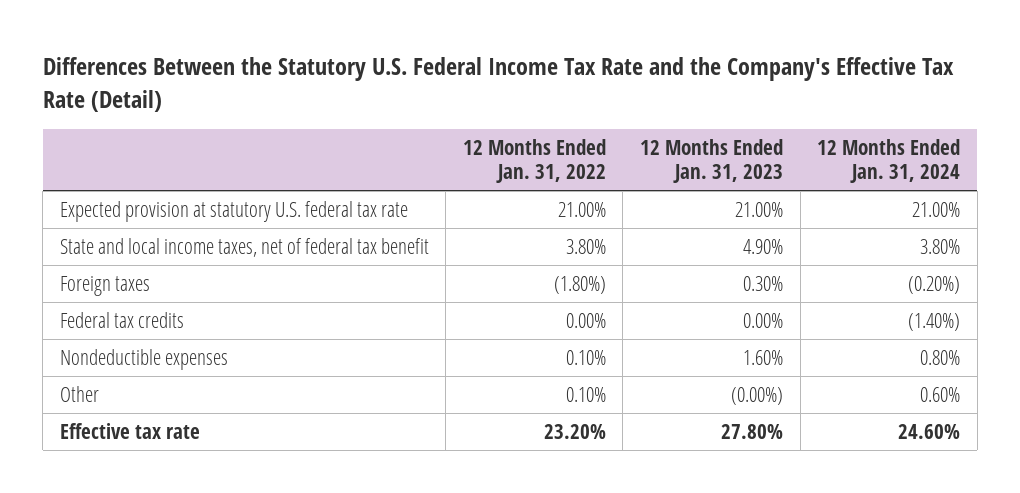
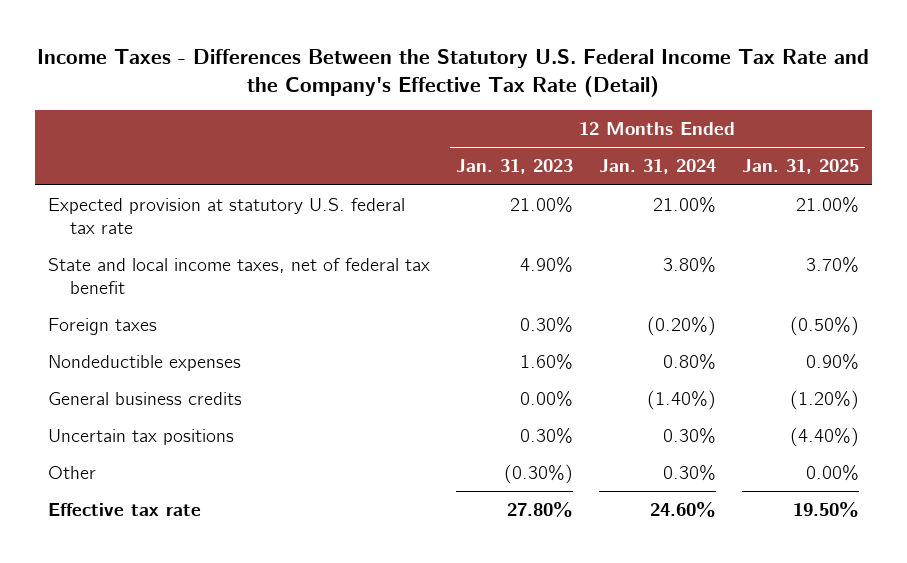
[42,57,954,112] Differences Between the Statutory U.S. Federal Income Tax Rate and the Company's Effective Tax Rate (Detail) -> [37,48,870,98] Income Taxes - Differences Between the Statutory U.S. Federal Income Tax Rate and the Company's Effective Tax Rate (Detail)
[462,138,606,184] 12 Months Ended Jan. 31, 2022 -> none
none -> [741,159,859,175] Jan. 31, 2025
[59,311,184,328] Federal tax credits -> none
none -> [48,391,243,405] General business credits
none -> [48,428,235,445] Uncertain tax positions
[730,386,783,405] (0.00%) -> [504,463,574,484] (0.30%)
[920,386,961,402] 0.60% -> [662,464,716,481] 0.30%

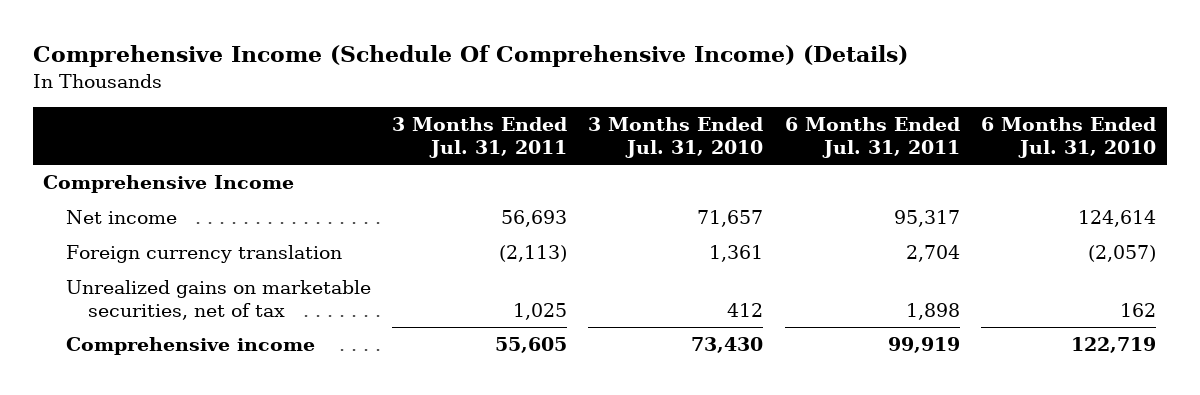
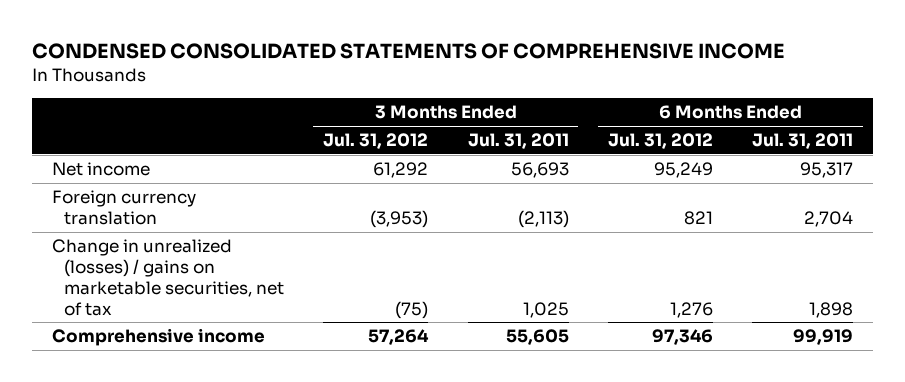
[32,45,908,68] Comprehensive Income (Schedule Of Comprehensive Income) (Details) -> [31,43,785,60] CONDENSED CONSOLIDATED STATEMENTS OF COMPREHENSIVE INCOME
[588,117,764,159] 3 Months Ended Jul. 31, 2010 -> none
[981,117,1157,159] 6 Months Ended Jul. 31, 2010 -> none
none -> [323,133,429,150] Jul. 31, 2012
none -> [608,133,714,150] Jul. 31, 2012
[43,175,295,194] Comprehensive Income -> none
[65,280,371,320] Unrealized gains on marketable securities, net of tax -> [51,239,284,316] Change in unrealized (losses) / gains on marketable securities, net of tax

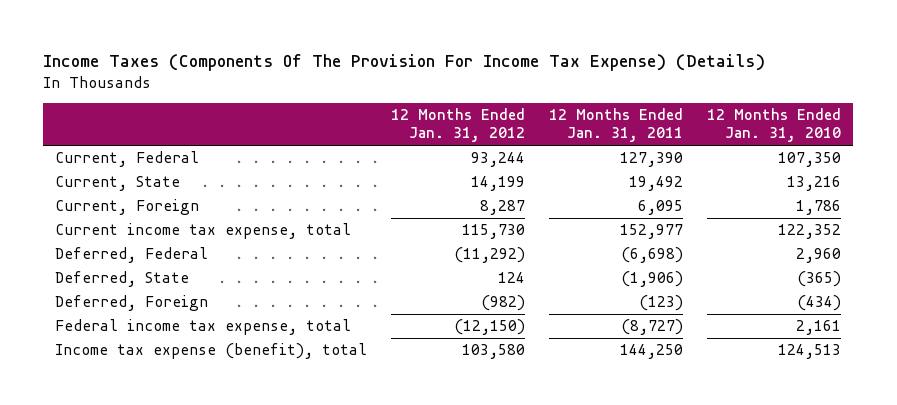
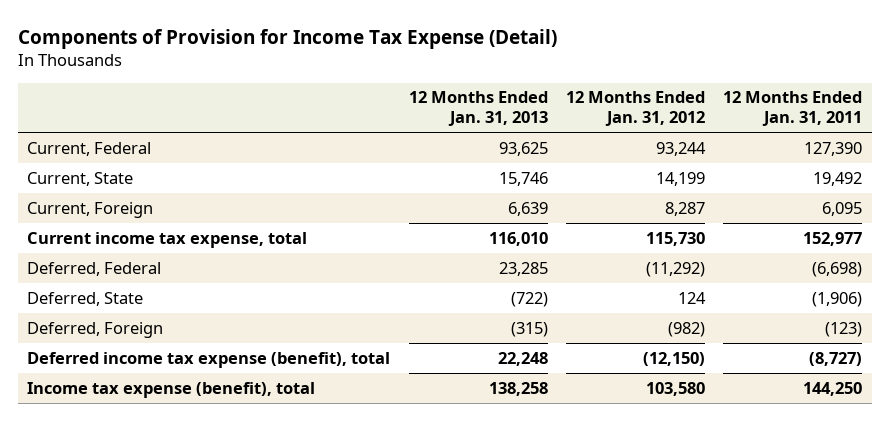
[43,54,766,72] Income Taxes (Components Of The Provision For Income Tax Expense) (Details) -> [18,28,558,49] Components of Provision for Income Tax Expense (Detail)
[707,108,842,143] 12 Months Ended Jan. 31, 2010 -> none
none -> [408,91,548,127] 12 Months Ended Jan. 31, 2013
[55,319,352,336] Federal income tax expense, total -> [27,351,391,368] Deferred income tax expense (benefit), total

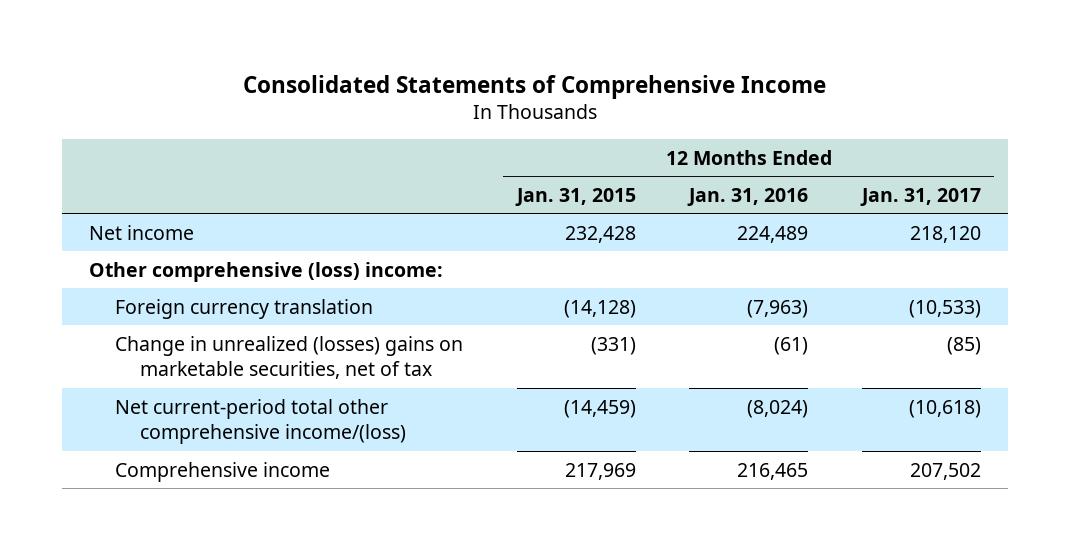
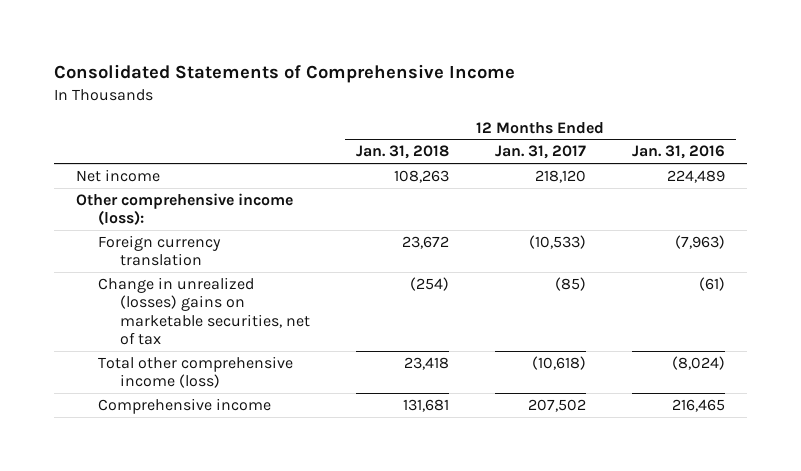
[514,187,636,206] Jan. 31, 2015 -> none
none -> [356,145,450,160] Jan. 31, 2018
[89,261,444,282] Other comprehensive (loss) income: -> [76,192,294,226] Other comprehensive income (loss):
[114,398,407,445] Net current-period total other comprehensive income/(loss) -> [98,355,294,389] Total other comprehensive income (loss)

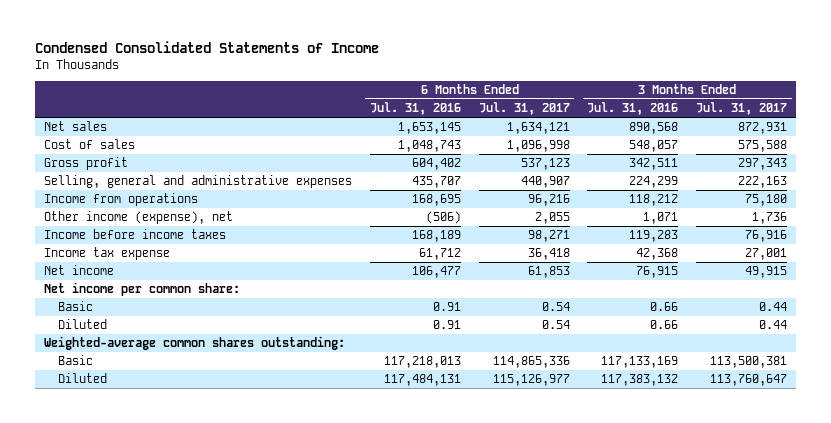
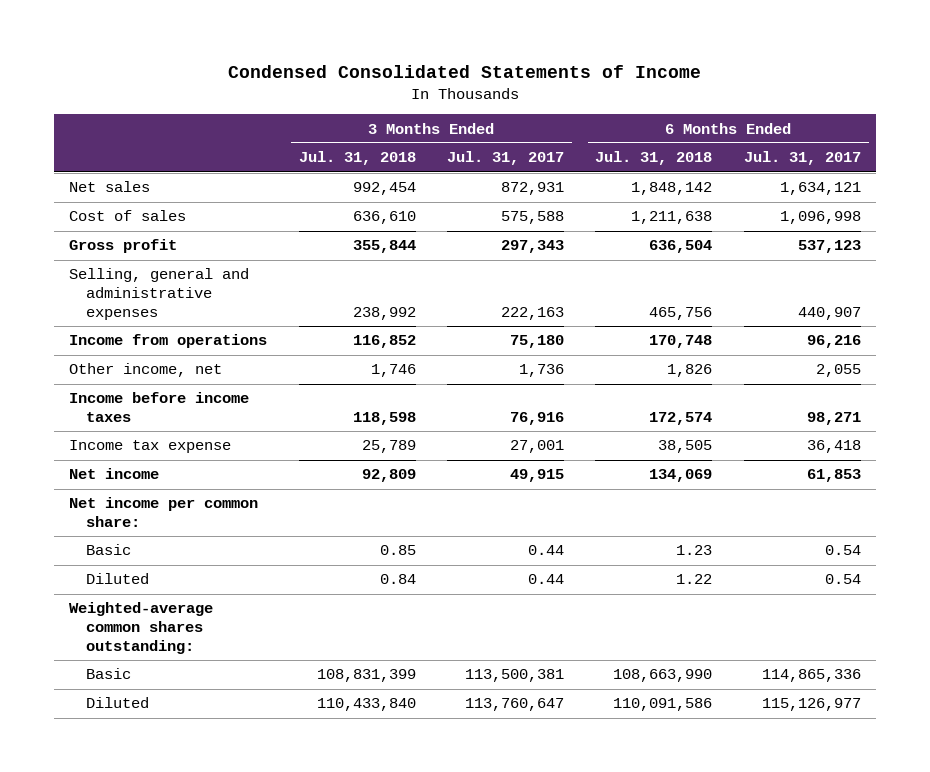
[369,102,461,116] Jul. 31, 2016 -> none
[587,102,679,116] Jul. 31, 2016 -> none
none -> [298,151,416,166] Jul. 31, 2018
none -> [595,151,713,166] Jul. 31, 2018
[43,211,233,225] Other income (expense), net -> [69,363,223,378] Other income, net

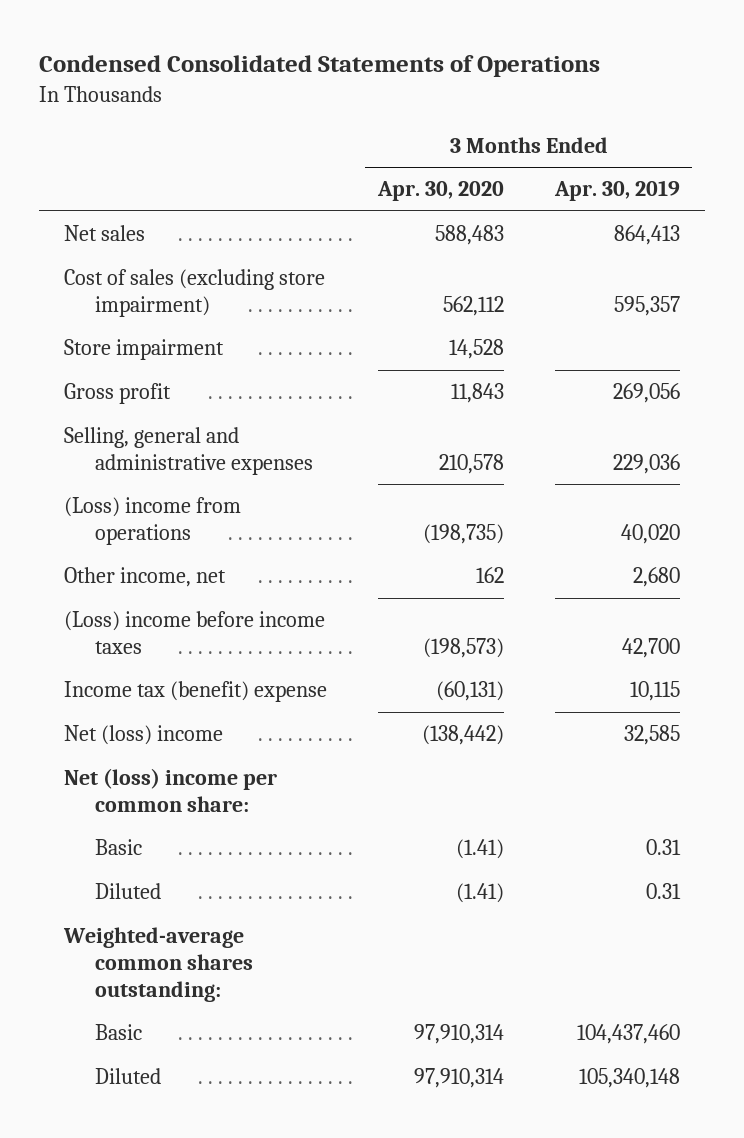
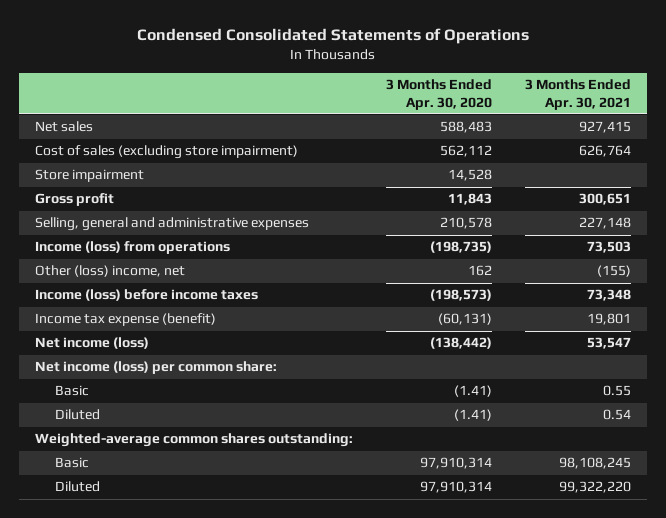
[553,180,680,202] Apr. 30, 2019 -> none
none -> [524,78,631,110] 3 Months Ended Apr. 30, 2021
[64,497,242,545] (Loss) income from operations -> [35,241,231,255] Income (loss) from operations
[64,567,227,588] Other income, net -> [35,265,186,278] Other (loss) income, net
[64,611,326,654] (Loss) income before income taxes -> [35,289,259,302] Income (loss) before income taxes
[64,681,328,703] Income tax (benefit) expense -> [35,313,217,327] Income tax expense (benefit)
[64,725,224,746] Net (loss) income -> [35,337,150,350] Net income (loss)
[64,768,278,812] Net (loss) income per common share: -> [35,361,278,375] Net income (loss) per common share:

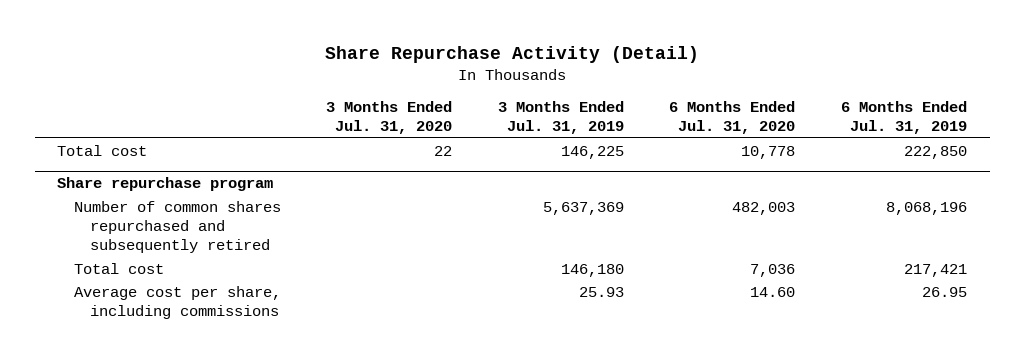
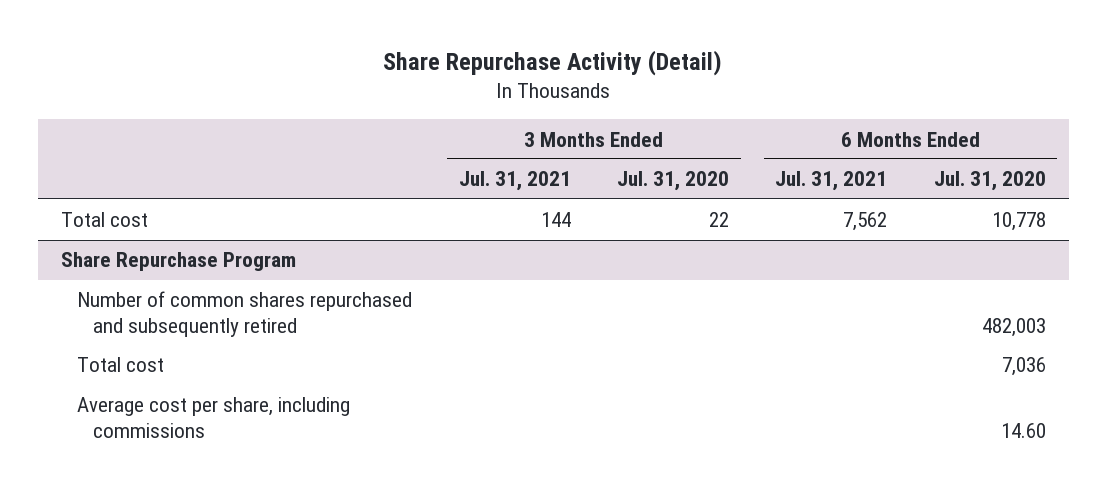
[497,101,624,135] 3 Months Ended Jul. 31, 2019 -> none
[841,101,968,135] 6 Months Ended Jul. 31, 2019 -> none
none -> [458,171,571,192] Jul. 31, 2021
none -> [775,171,888,192] Jul. 31, 2021
[57,177,274,192] Share repurchase program -> [61,252,297,272] Share Repurchase Program

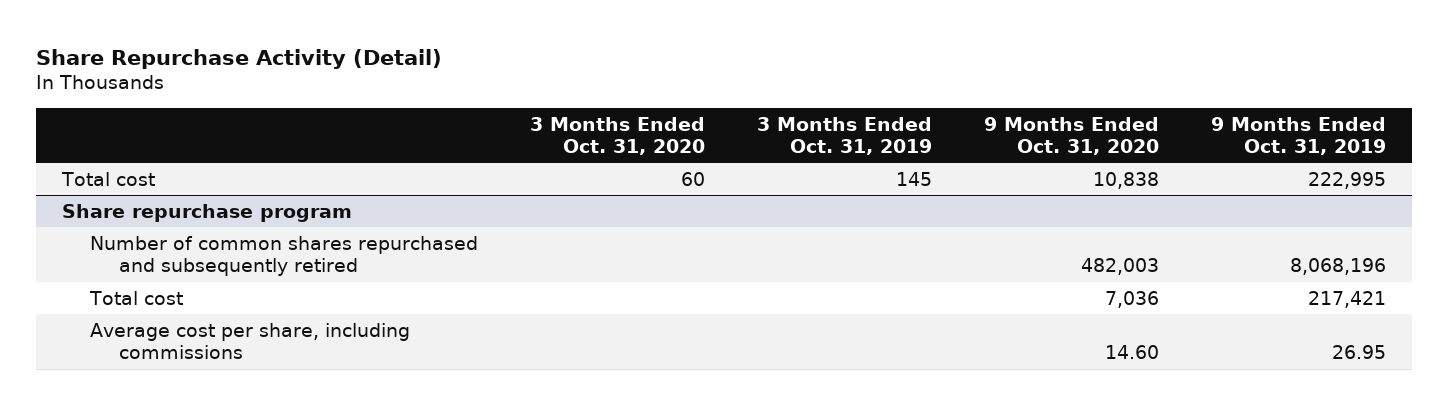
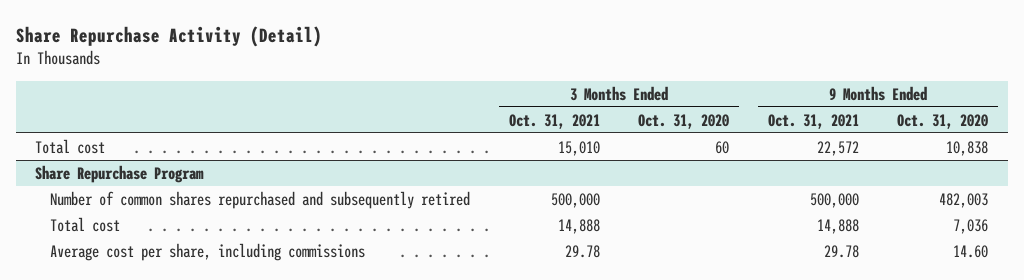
[756,116,932,155] 3 Months Ended Oct. 31, 2019 -> none
[1210,116,1386,155] 9 Months Ended Oct. 31, 2019 -> none
none -> [508,113,600,129] Oct. 31, 2021
none -> [767,113,859,129] Oct. 31, 2021
[61,203,352,222] Share repurchase program -> [35,164,205,183] Share Repurchase Program

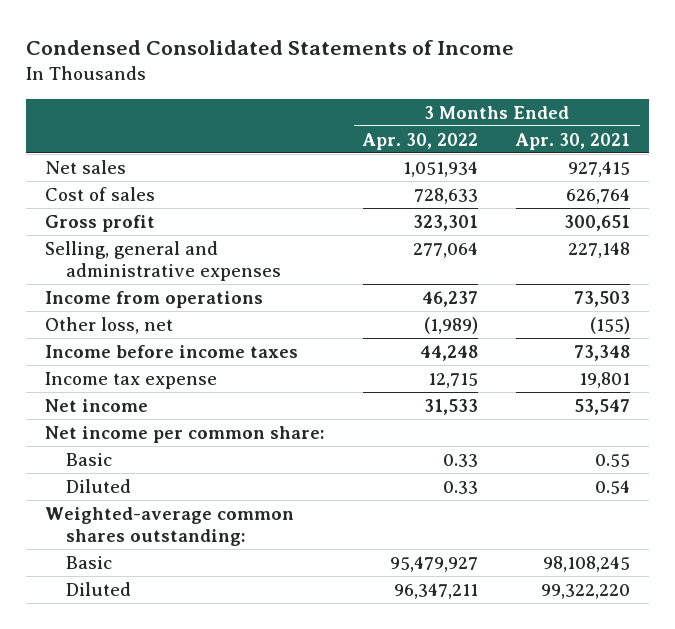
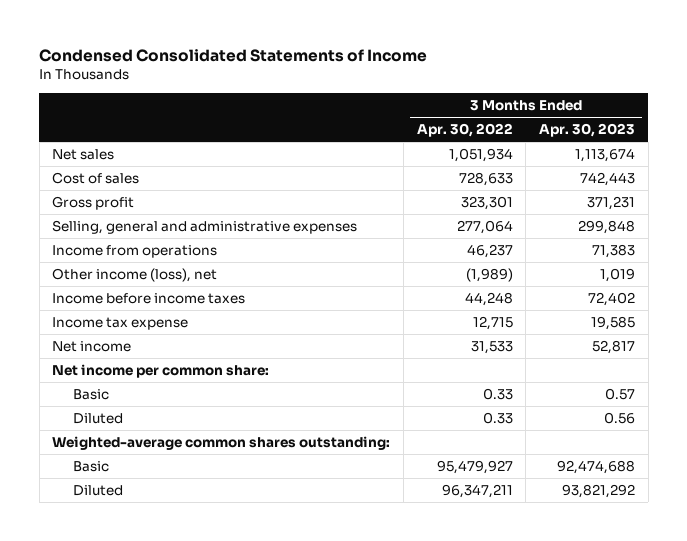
[515,132,631,150] Apr. 30, 2021 -> none
none -> [538,123,635,138] Apr. 30, 2023
[45,316,174,334] Other loss, net -> [52,268,218,283] Other income (loss), net

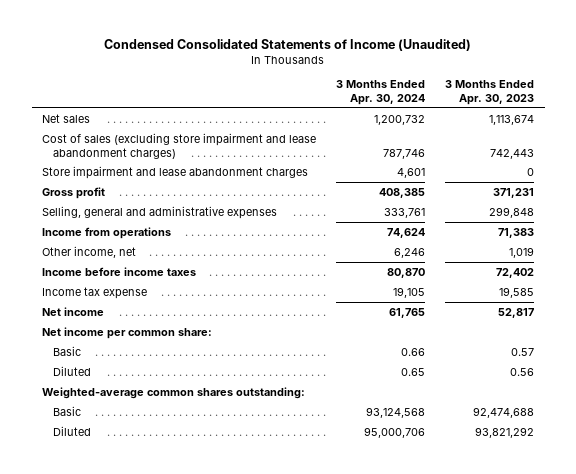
[39,48,428,62] Condensed Consolidated Statements of Income -> [104,38,472,51] Condensed Consolidated Statements of Income (Unaudited)
[416,123,513,138] Apr. 30, 2022 -> none
none -> [336,80,426,106] 3 Months Ended Apr. 30, 2024
[52,172,140,185] Cost of sales -> [41,132,316,159] Cost of sales (excluding store impairment and lease abandonment charges)
none -> [41,165,308,179] Store impairment and lease abandonment charges
[52,268,218,283] Other income (loss), net -> [41,245,136,258] Other income, net

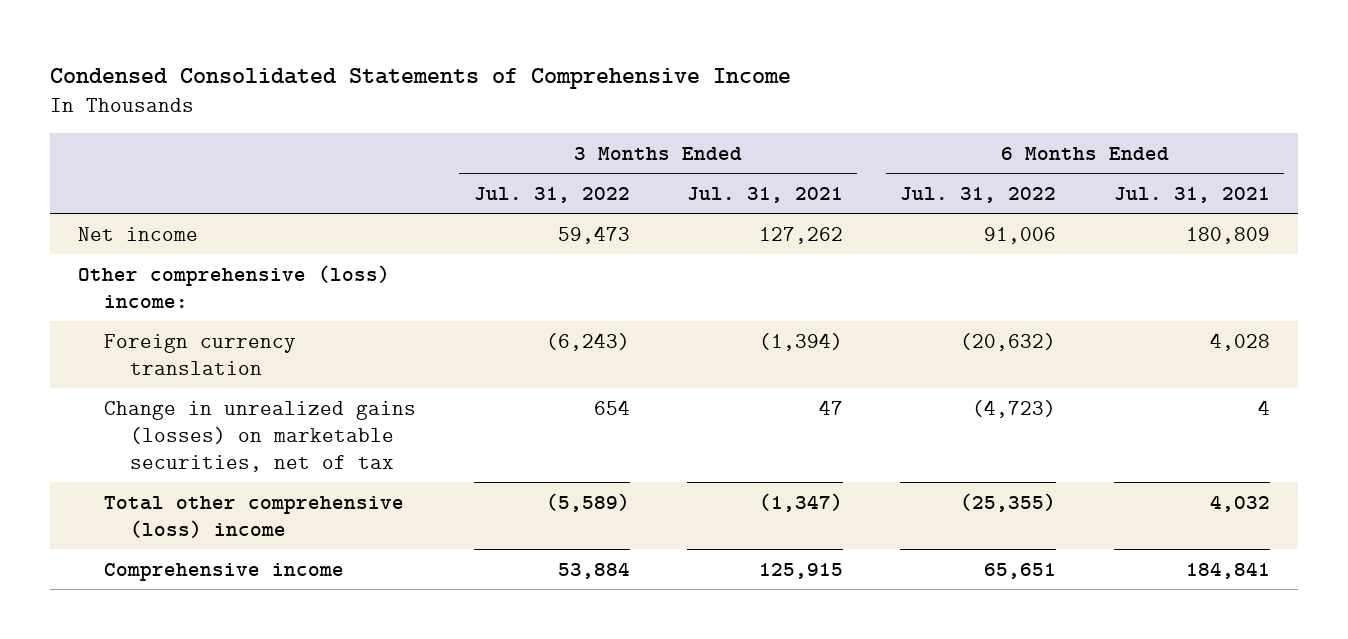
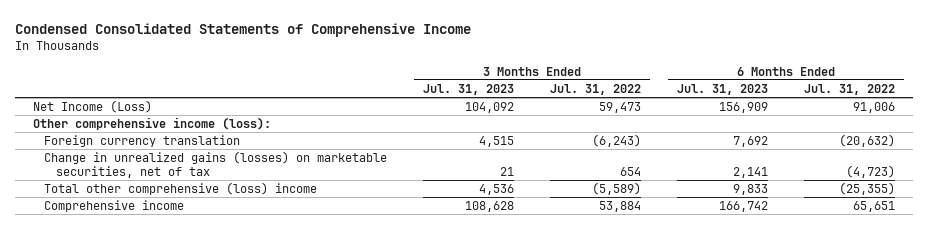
[686,186,843,203] Jul. 31, 2021 -> none
[1113,186,1270,203] Jul. 31, 2021 -> none
none -> [423,83,515,95] Jul. 31, 2023
none -> [677,83,769,95] Jul. 31, 2023
[78,226,199,241] Net income -> [32,100,152,114] Net Income (Loss)
[78,264,391,308] Other comprehensive (loss) income: -> [32,117,271,131] Other comprehensive income (loss):

